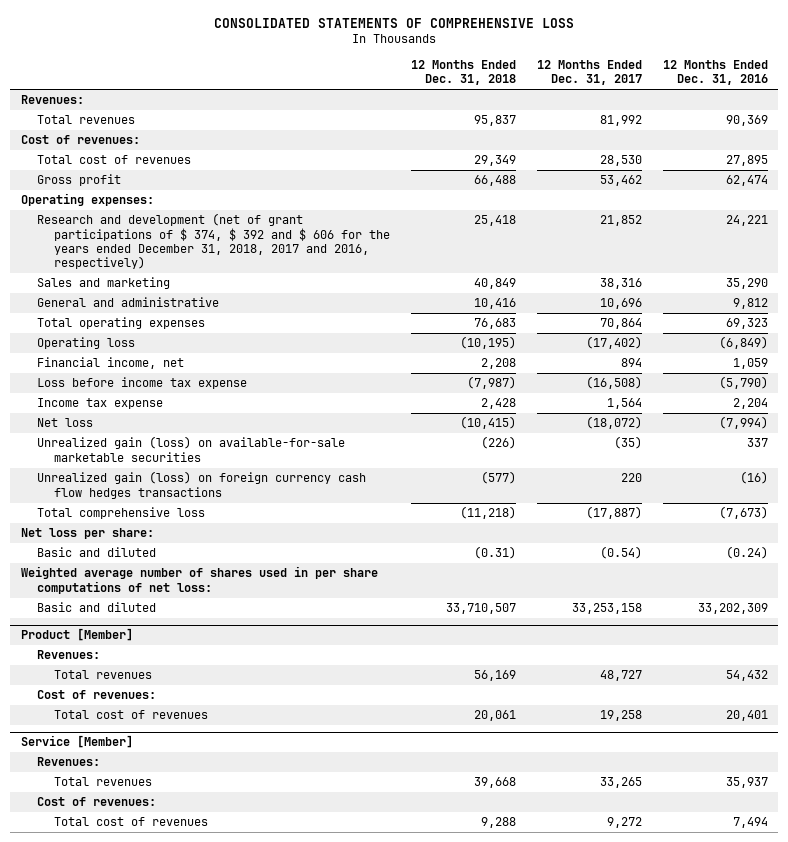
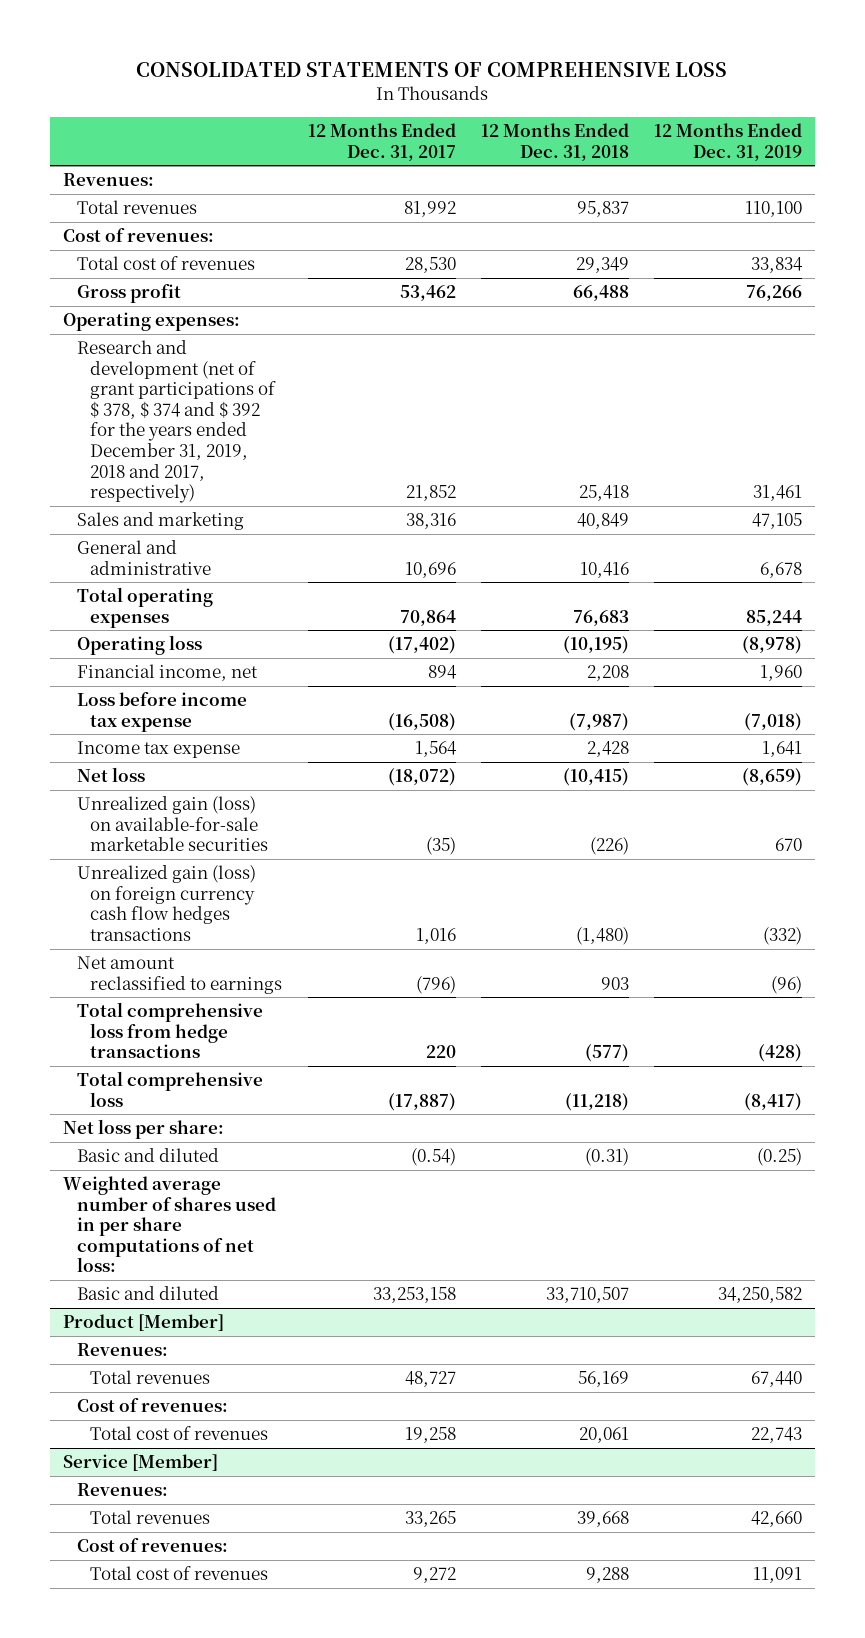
[662,59,768,86] 12 Months Ended Dec. 31, 2016 -> none
none -> [653,122,802,161] 12 Months Ended Dec. 31, 2019
[37,213,391,270] Research and development (net of grant participations of $ 374, $ 392 and $ 606 for the years ended December 31, 2018, 2017 and 2016, respectively) -> [76,340,277,504] Research and development (net of grant participations of $ 378, $ 374 and $ 392 for the years ended December 31, 2019, 2018 and 2017, respectively)
[480,471,516,485] (577) -> [575,926,629,945] (1,480)
[620,473,642,483] 220 -> [415,927,456,944] 1,016
none -> [76,956,283,994] Net amount reclassified to earnings
none -> [76,1002,263,1059] Total comprehensive loss from hedge transactions

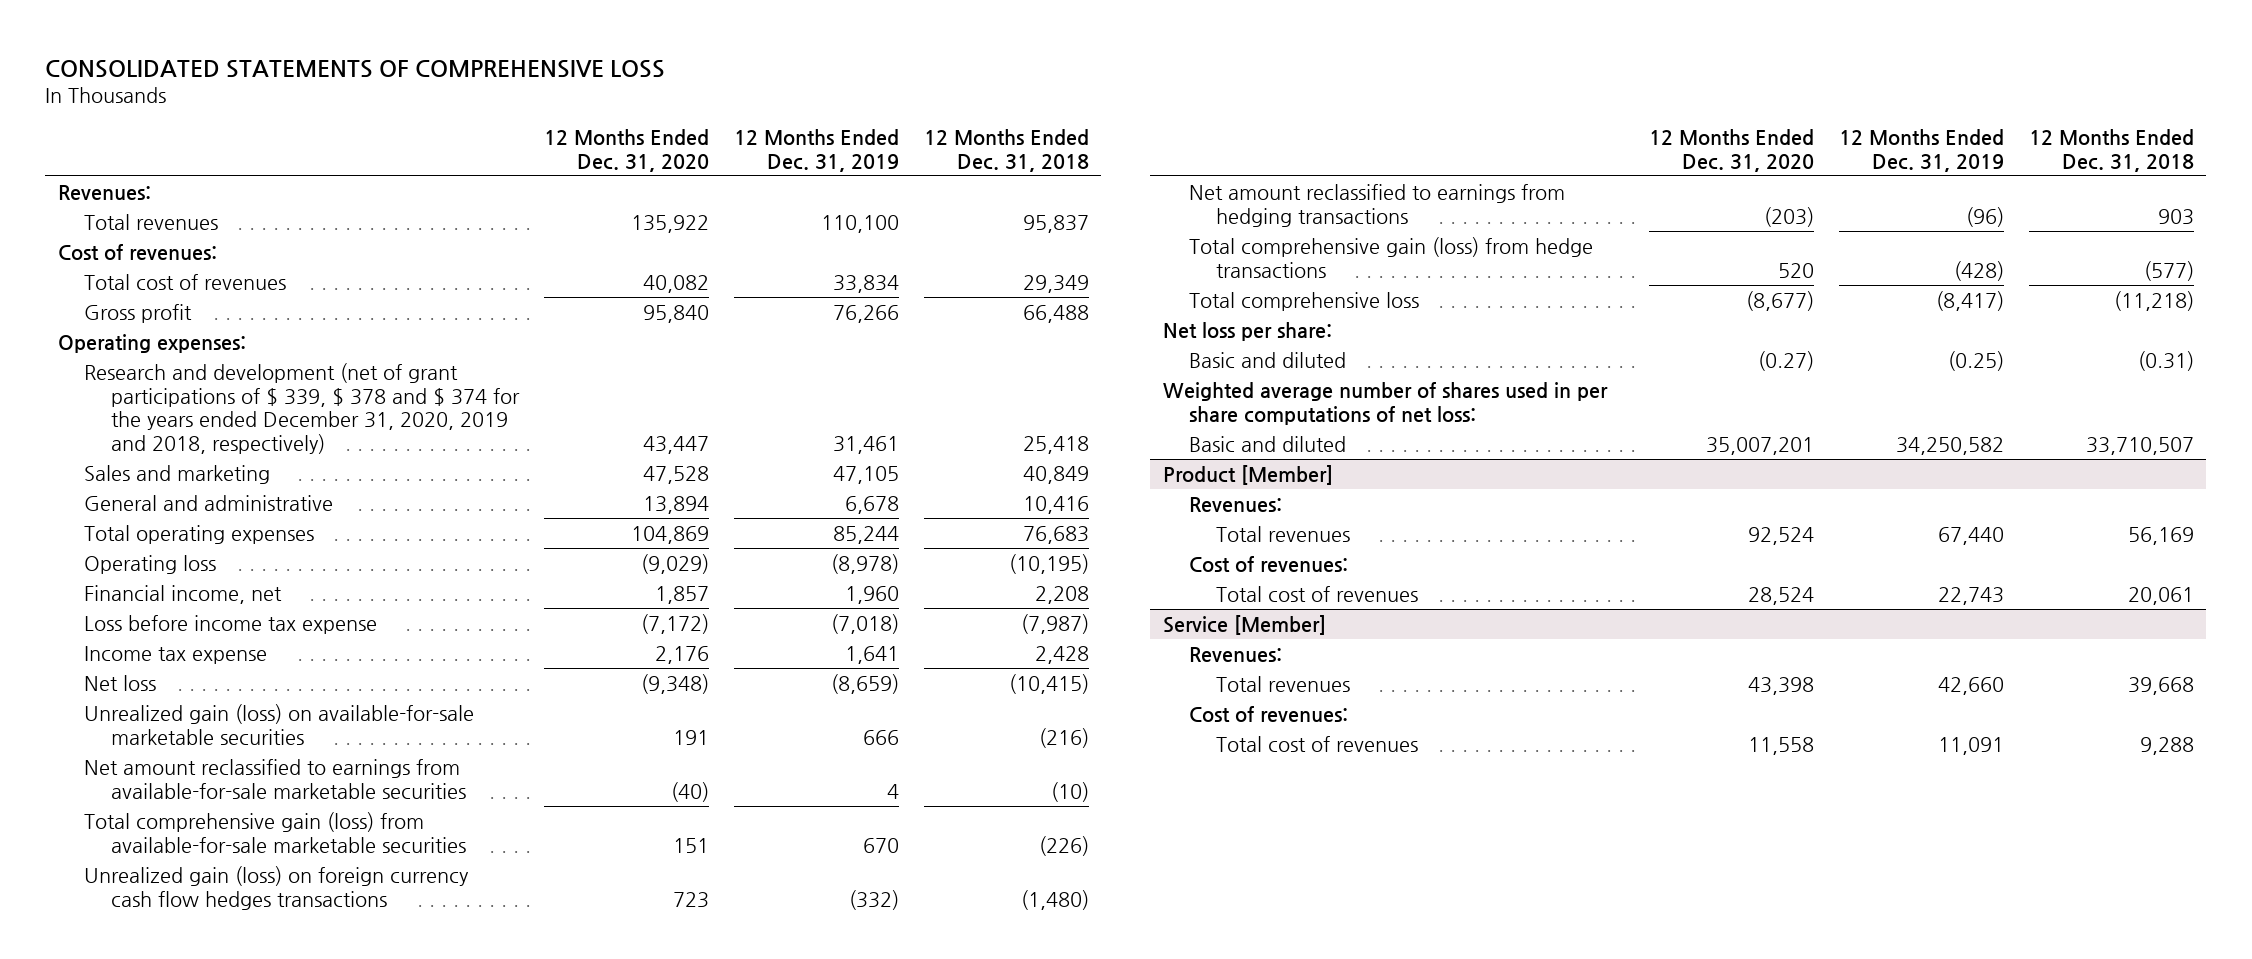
[307,122,456,161] 12 Months Ended Dec. 31, 2017 -> none
none -> [543,128,709,172] 12 Months Ended Dec. 31, 2020
[76,340,277,504] Research and development (net of grant participations of $ 378, $ 374 and $ 392 for the years ended December 31, 2019, 2018 and 2017, respectively) -> [84,362,520,455] Research and development (net of grant participations of $ 339, $ 378 and $ 374 for the years ended December 31, 2020, 2019 and 2018, respectively)
[589,837,629,856] (226) -> [1038,727,1089,748] (216)
[774,838,802,852] 670 -> [862,729,899,745] 666
none -> [84,758,466,799] Net amount reclassified to earnings from available-for-sale marketable securities
none -> [84,811,466,853] Total comprehensive gain (loss) from available-for-sale marketable securities
[76,956,283,994] Net amount reclassified to earnings -> [1189,183,1566,227] Net amount reclassified to earnings from hedging transactions
[76,1002,263,1059] Total comprehensive loss from hedge transactions -> [1189,236,1594,278] Total comprehensive gain (loss) from hedge transactions

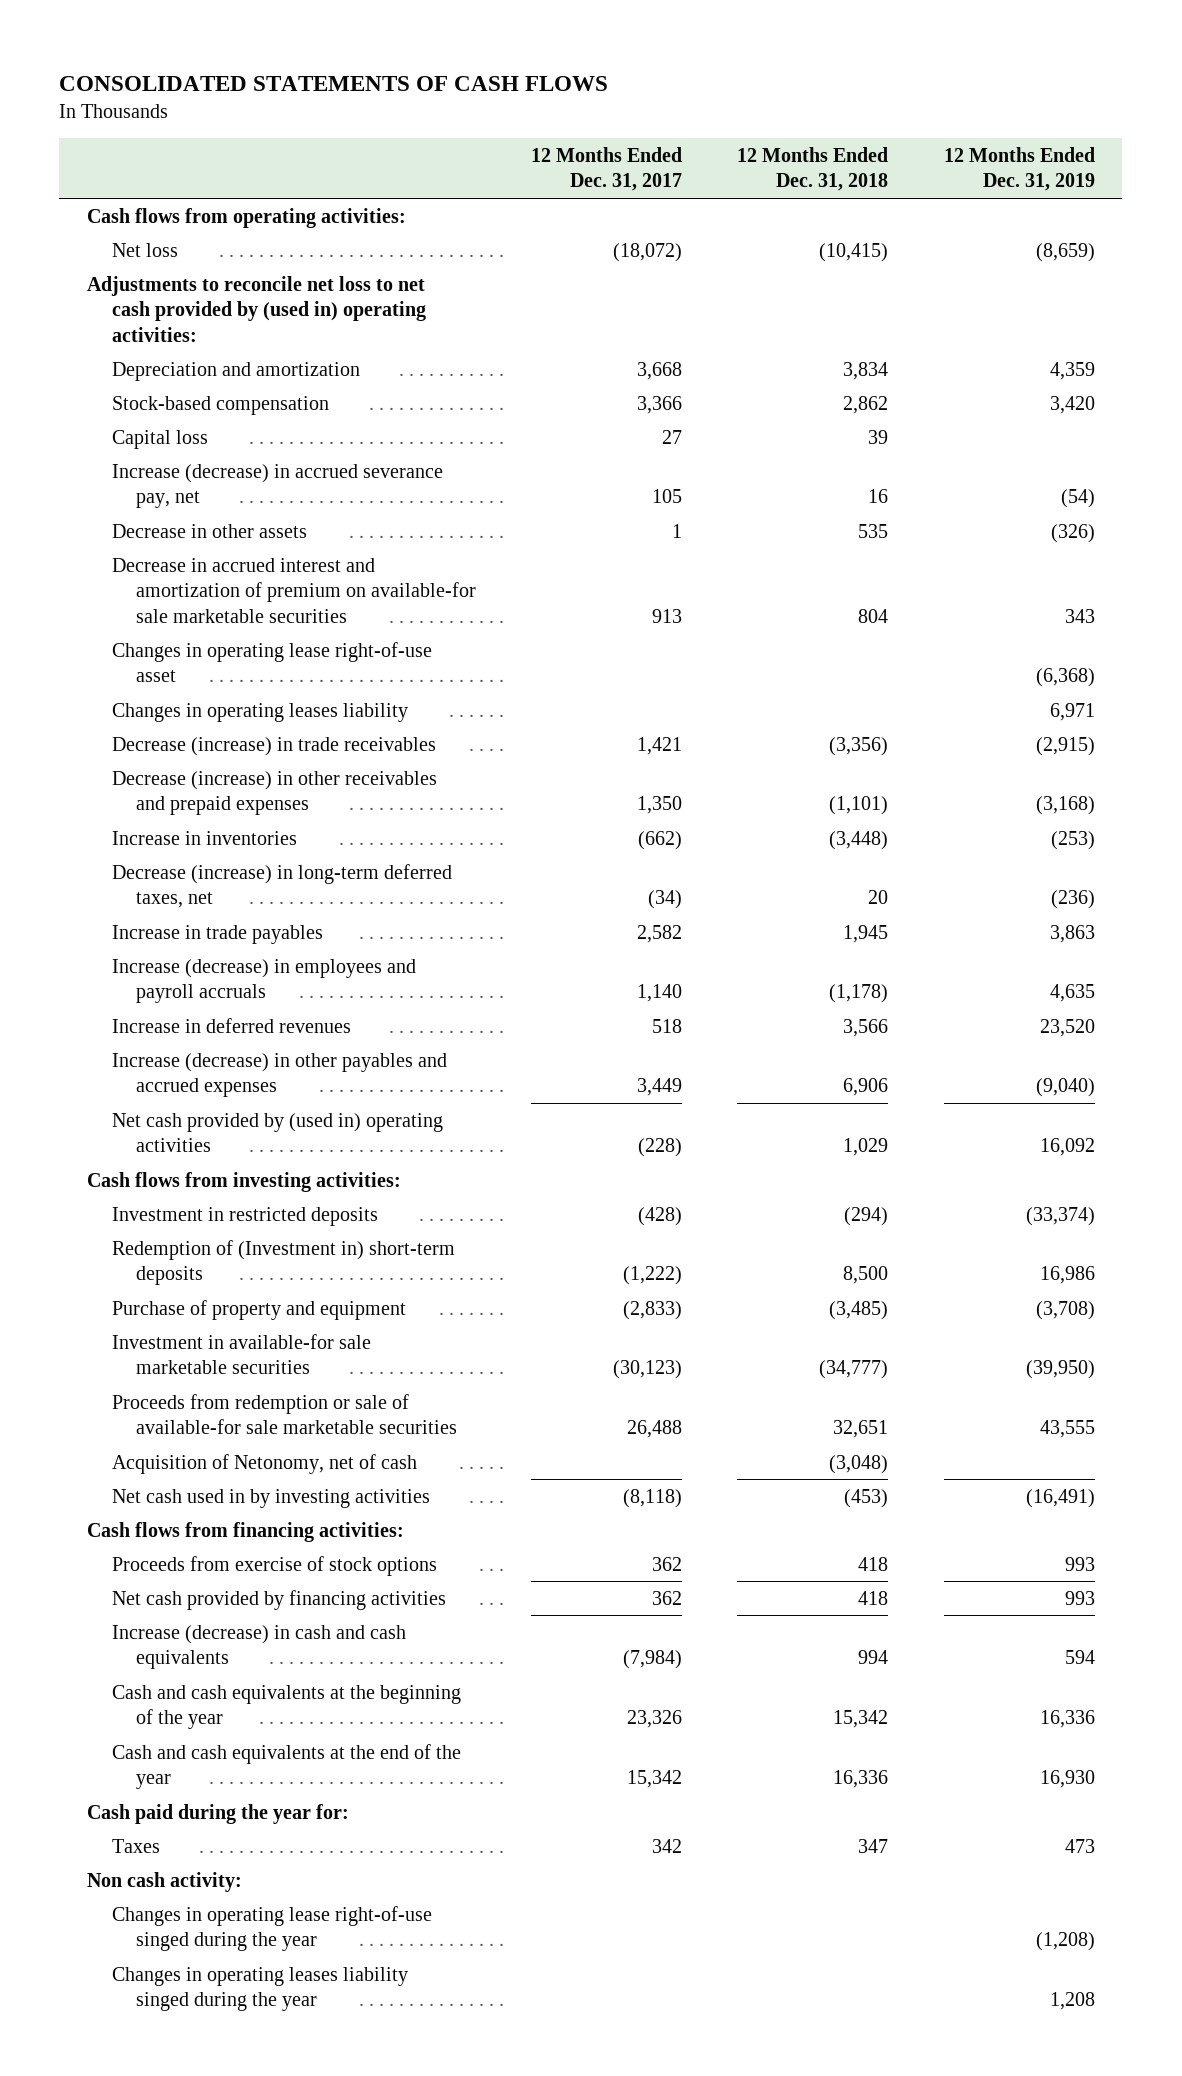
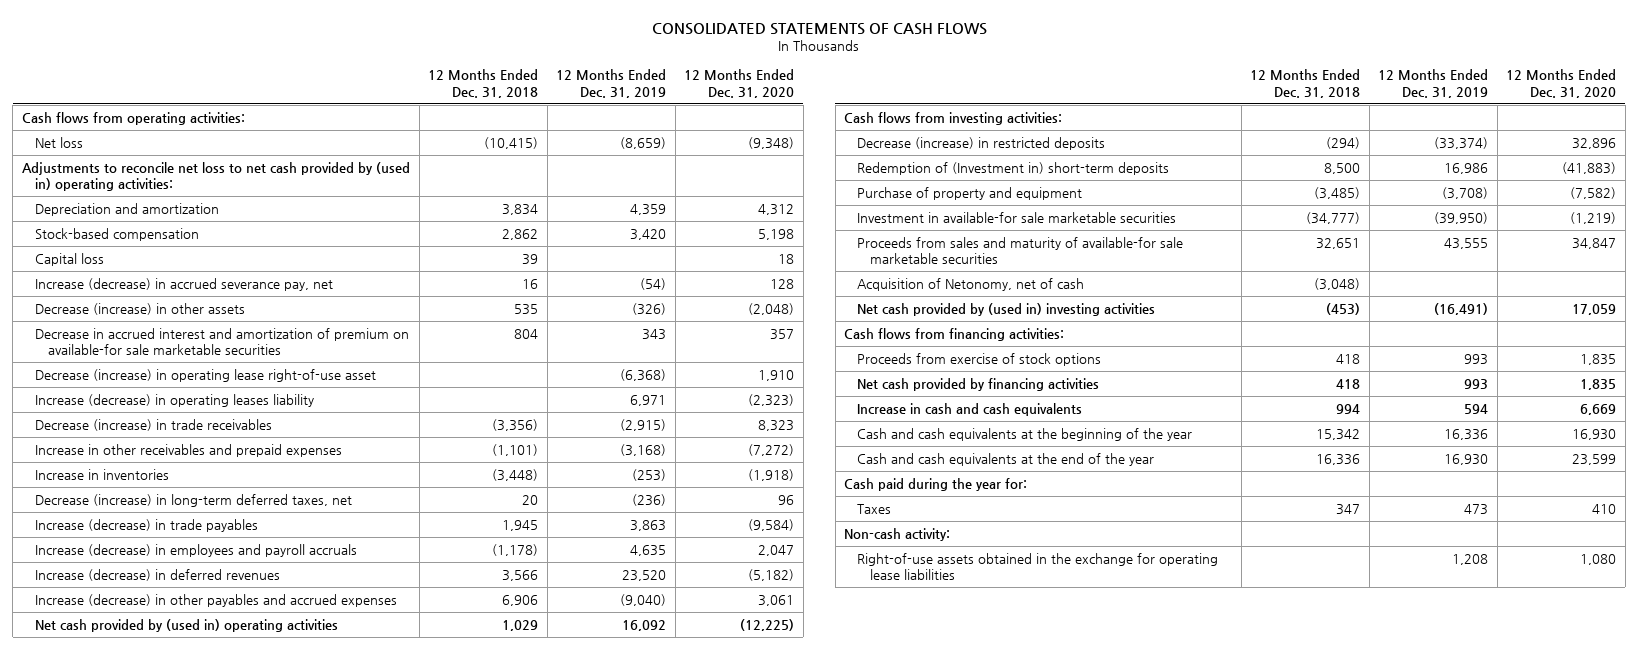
[531,146,683,192] 12 Months Ended Dec. 31, 2017 -> none
none -> [684,69,795,98] 12 Months Ended Dec. 31, 2020
[111,523,307,538] Decrease in other assets -> [34,302,245,315] Decrease (increase) in other assets
[111,641,432,683] Changes in operating lease right-of-use asset -> [34,368,376,382] Decrease (increase) in operating lease right-of-use asset
[111,702,408,722] Changes in operating leases liability -> [34,393,314,407] Increase (decrease) in operating leases liability
[111,770,437,816] Decrease (increase) in other receivables and prepaid expenses -> [34,443,342,457] Increase in other receivables and prepaid expenses
[111,924,323,944] Increase in trade payables -> [34,518,258,532] Increase (decrease) in trade payables
[111,1017,351,1033] Increase in deferred revenues -> [34,568,280,581] Increase (decrease) in deferred revenues
[111,1206,378,1226] Investment in restricted deposits -> [857,136,1106,150] Decrease (increase) in restricted deposits
[111,1393,458,1435] Proceeds from redemption or sale of available-for sale marketable securities -> [857,236,1184,265] Proceeds from sales and maturity of available-for sale marketable securities
[111,1488,430,1508] Net cash used in by investing activities -> [857,302,1156,316] Net cash provided by (used in) investing activities
[111,1624,406,1670] Increase (decrease) in cash and cash equivalents -> [857,402,1083,416] Increase in cash and cash equivalents
[111,1905,432,1952] Changes in operating lease right-of-use singed during the year -> none
[87,1871,243,1892] Non cash activity: -> [844,527,951,541] Non-cash activity:
[111,1966,408,2012] Changes in operating leases liability singed during the year -> [857,552,1219,581] Right-of-use assets obtained in the exchange for operating lease liabilities

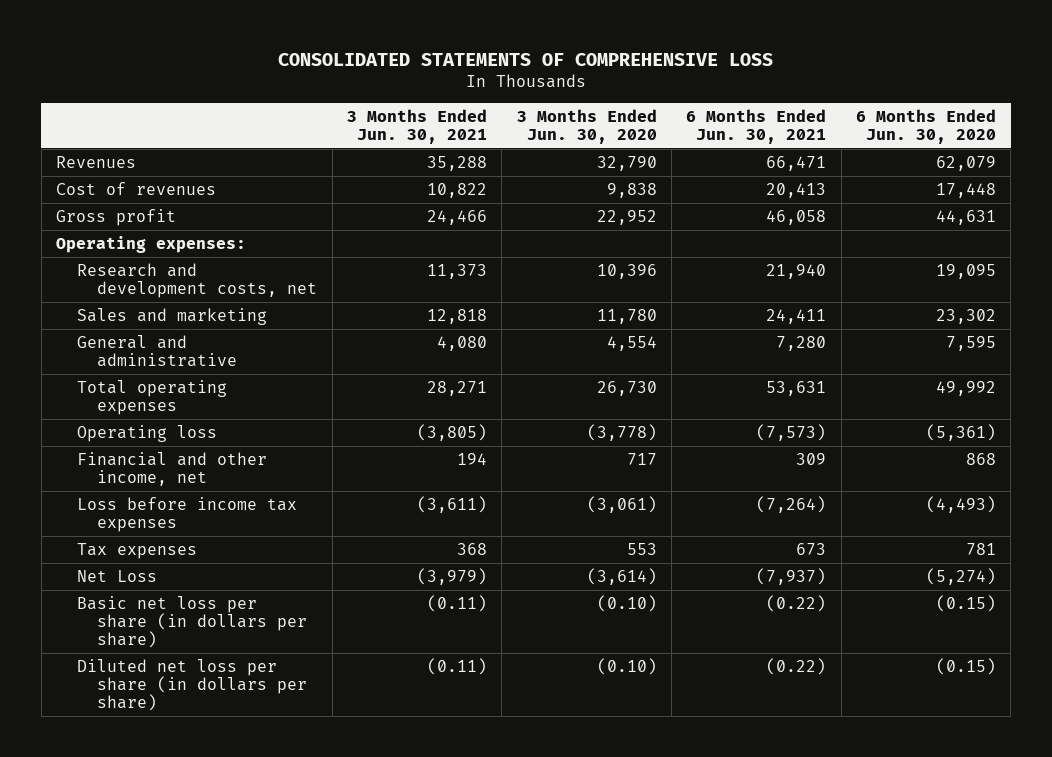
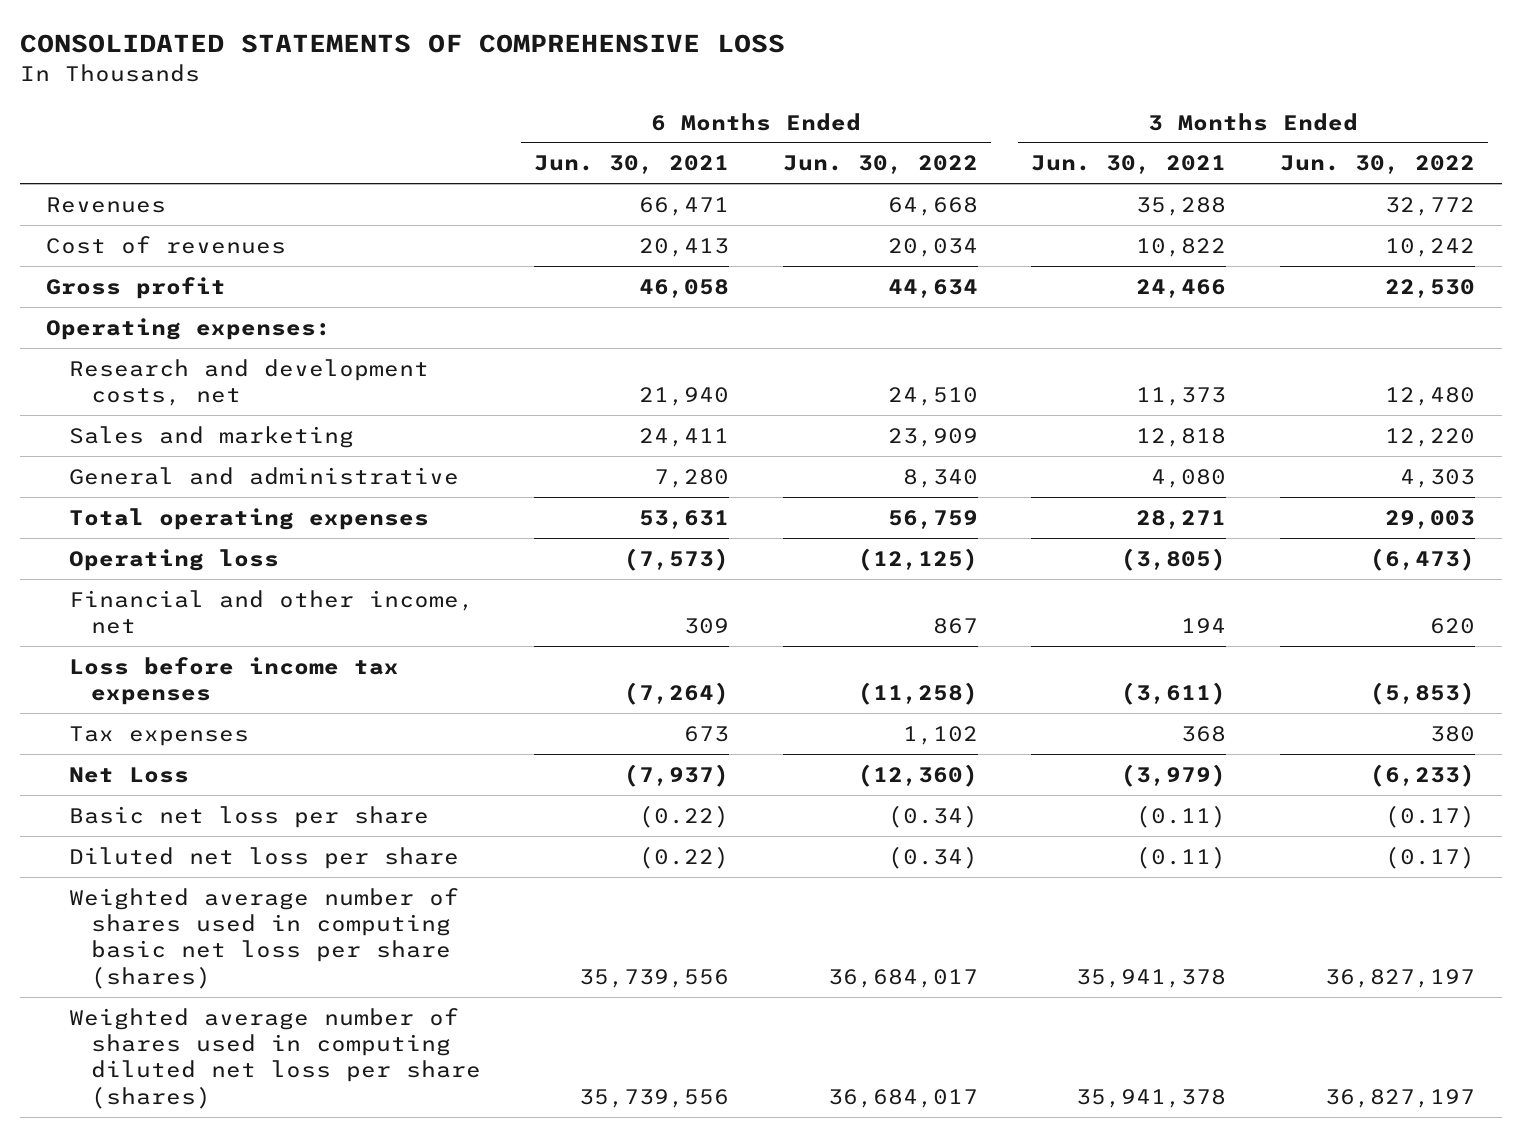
[516,108,657,144] 3 Months Ended Jun. 30, 2020 -> none
[856,108,997,144] 6 Months Ended Jun. 30, 2020 -> none
none -> [782,155,978,175] Jun. 30, 2022
none -> [1279,155,1475,175] Jun. 30, 2022
[76,595,308,649] Basic net loss per share (in dollars per share) -> [68,805,429,828] Basic net loss per share
[76,658,308,712] Diluted net loss per share (in dollars per share) -> [68,846,459,869] Diluted net loss per share
none -> [68,887,459,989] Weighted average number of shares used in computing basic net loss per share (shares)
none -> [68,1007,481,1109] Weighted average number of shares used in computing diluted net loss per share (shares)

